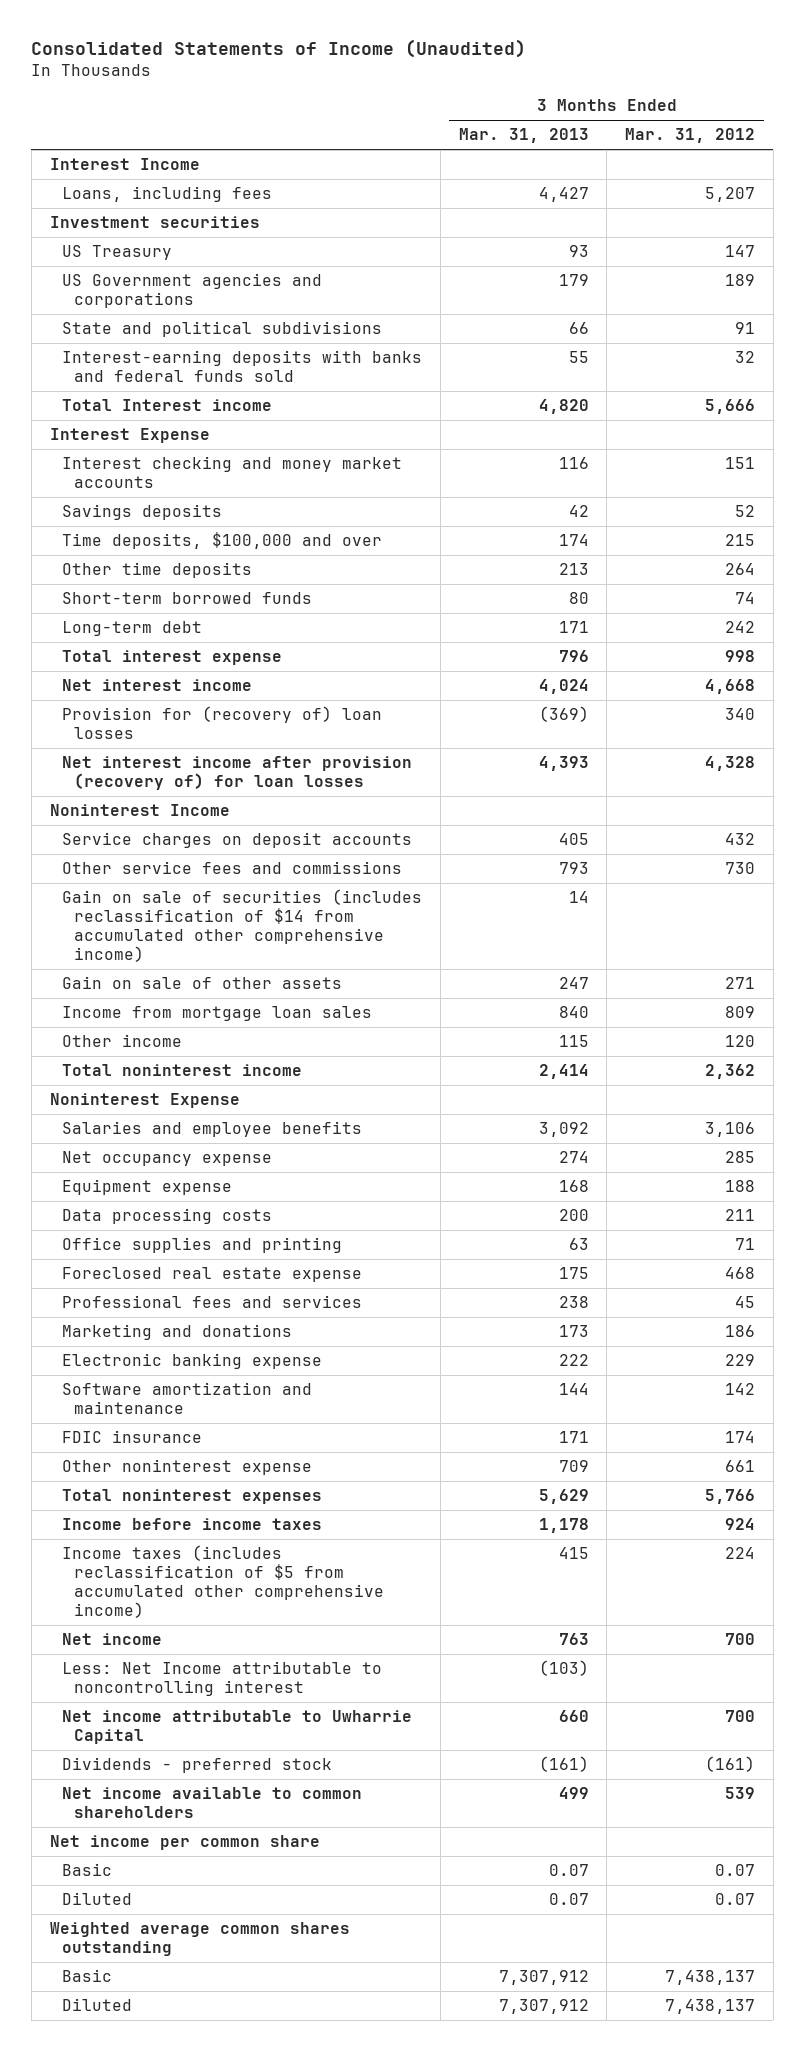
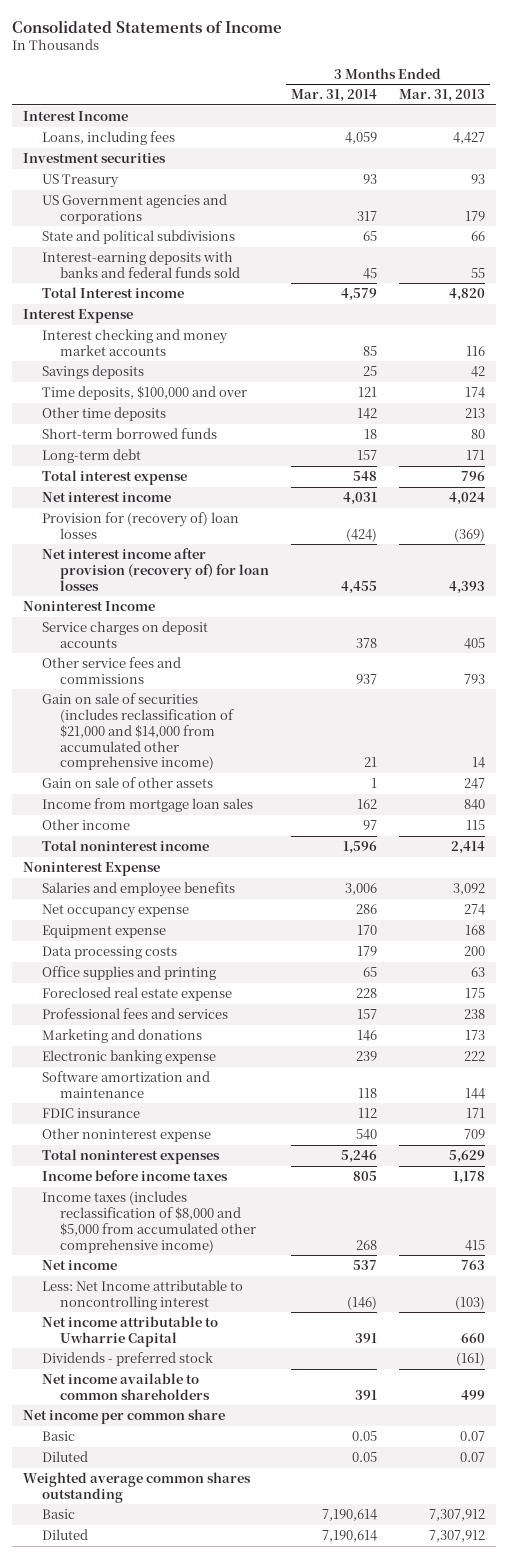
[31,39,527,59] Consolidated Statements of Income (Unaudited) -> [12,19,283,33] Consolidated Statements of Income
[625,128,756,144] Mar. 31, 2012 -> none
none -> [291,89,378,103] Mar. 31, 2014
[62,889,423,963] Gain on sale of securities (includes reclassification of $14 from accumulated other comprehensive income) -> [41,693,235,771] Gain on sale of securities (includes reclassification of $21,000 and $14,000 from accumulated other comprehensive income)
[62,1545,385,1619] Income taxes (includes reclassification of $5 from accumulated other comprehensive income) -> [41,1191,257,1253] Income taxes (includes reclassification of $8,000 and $5,000 from accumulated other comprehensive income)

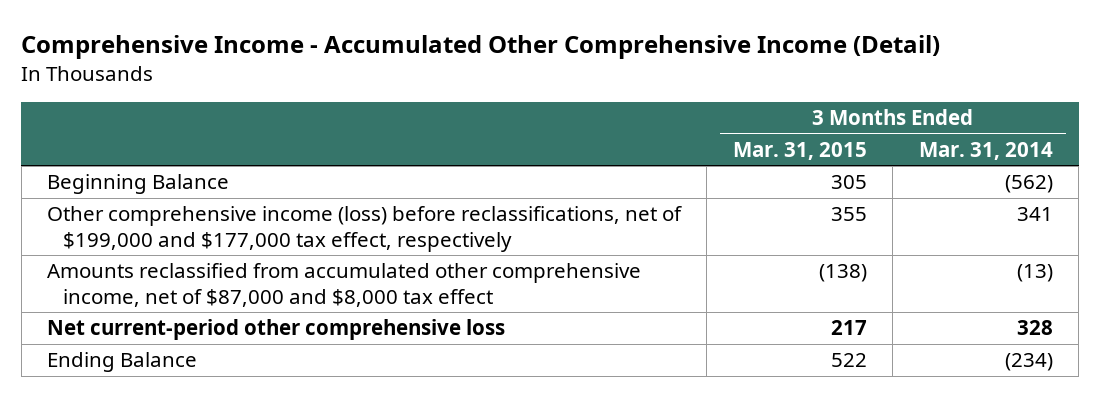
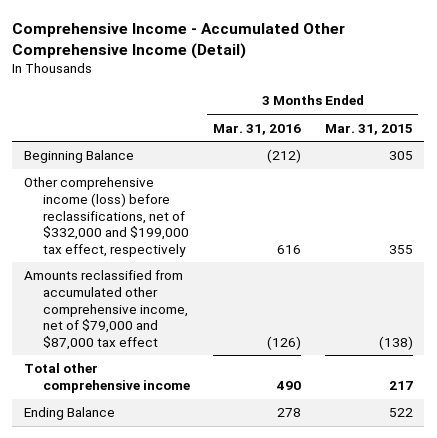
[918,141,1053,160] Mar. 31, 2014 -> none
none -> [213,123,302,135] Mar. 31, 2016
[47,206,683,252] Other comprehensive income (loss) before reclassifications, net of $199,000 and $177,000 tax effect, respectively -> [23,177,189,257] Other comprehensive income (loss) before reclassifications, net of $332,000 and $199,000 tax effect, respectively
[47,263,642,307] Amounts reclassified from accumulated other comprehensive income, net of $87,000 and $8,000 tax effect -> [23,270,188,350] Amounts reclassified from accumulated other comprehensive income, net of $79,000 and $87,000 tax effect
[47,319,506,341] Net current-period other comprehensive loss -> [23,363,190,394] Total other comprehensive income

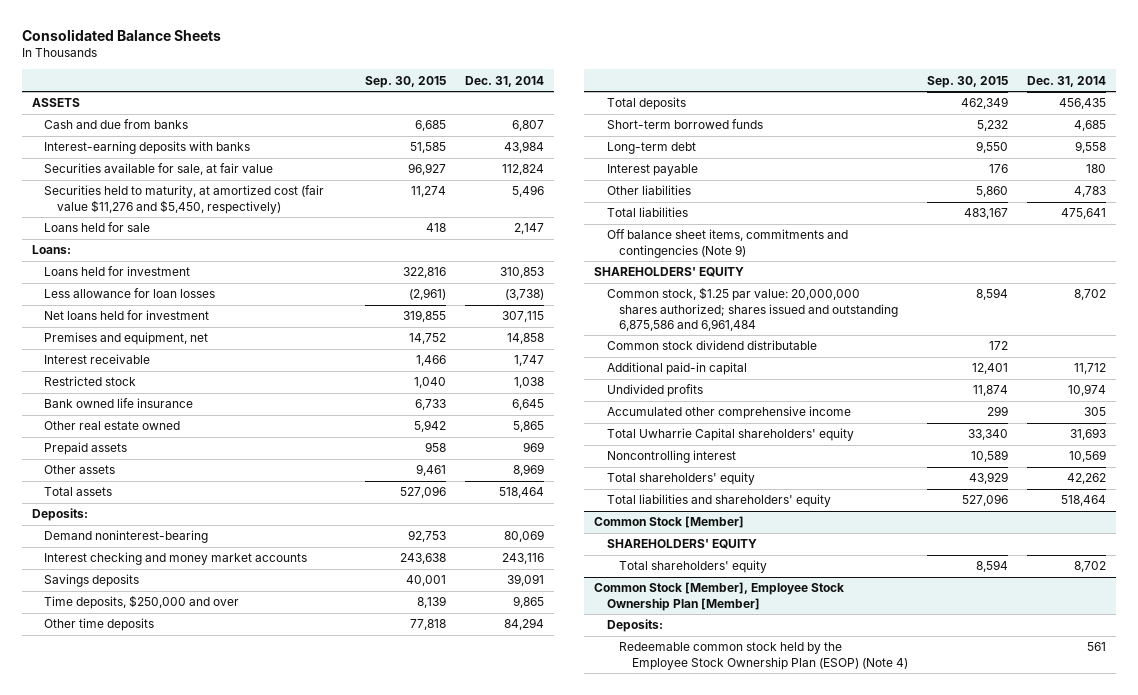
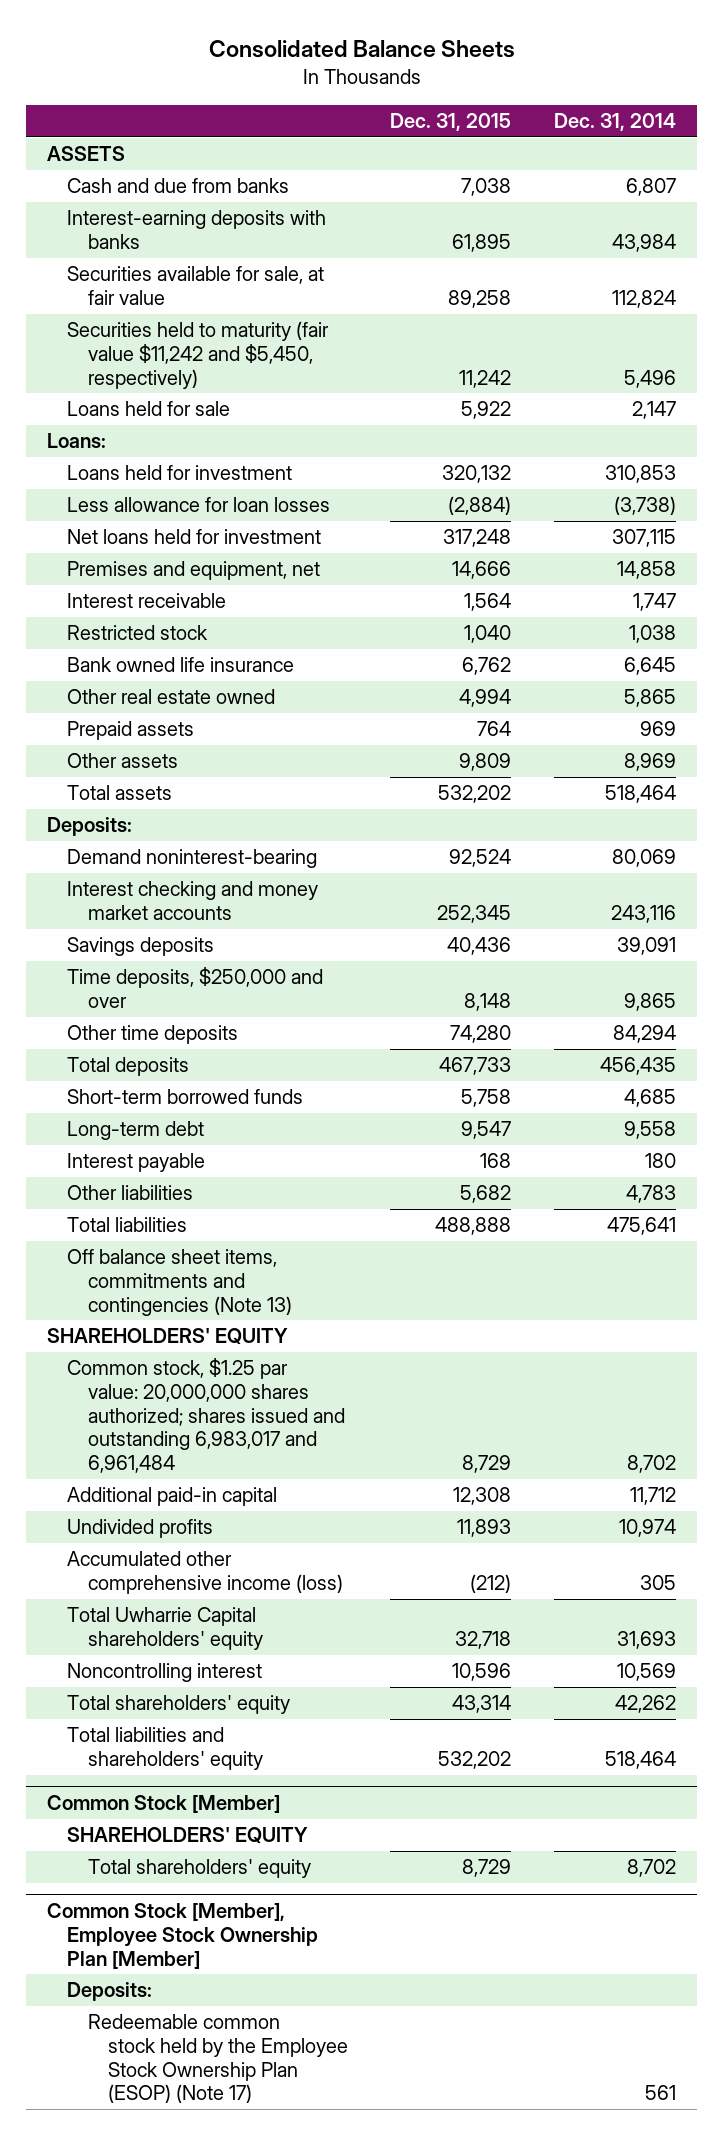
[364,75,446,88] Sep. 30, 2015 -> none
none -> [390,112,512,131] Dec. 31, 2015
[44,185,325,214] Securities held to maturity, at amortized cost (fair value $11,276 and $5,450, respectively) -> [67,321,330,389] Securities held to maturity (fair value $11,242 and $5,450, respectively)
[606,229,848,258] Off balance sheet items, commitments and contingencies (Note 9) -> [67,1249,292,1316] Off balance sheet items, commitments and contingencies (Note 13)
[606,340,817,351] Common stock dividend distributable -> none
[606,287,899,331] Common stock, $1.25 par value: 20,000,000 shares authorized; shares issued and outstanding 6,875,586 and 6,961,484 -> [67,1358,345,1473] Common stock, $1.25 par value: 20,000,000 shares authorized; shares issued and outstanding 6,983,017 and 6,961,484
[606,406,851,420] Accumulated other comprehensive income -> [67,1551,343,1595] Accumulated other comprehensive income (loss)
[619,642,908,670] Redeemable common stock held by the Employee Stock Ownership Plan (ESOP) (Note 4) -> [87,2014,348,2104] Redeemable common stock held by the Employee Stock Ownership Plan (ESOP) (Note 17)

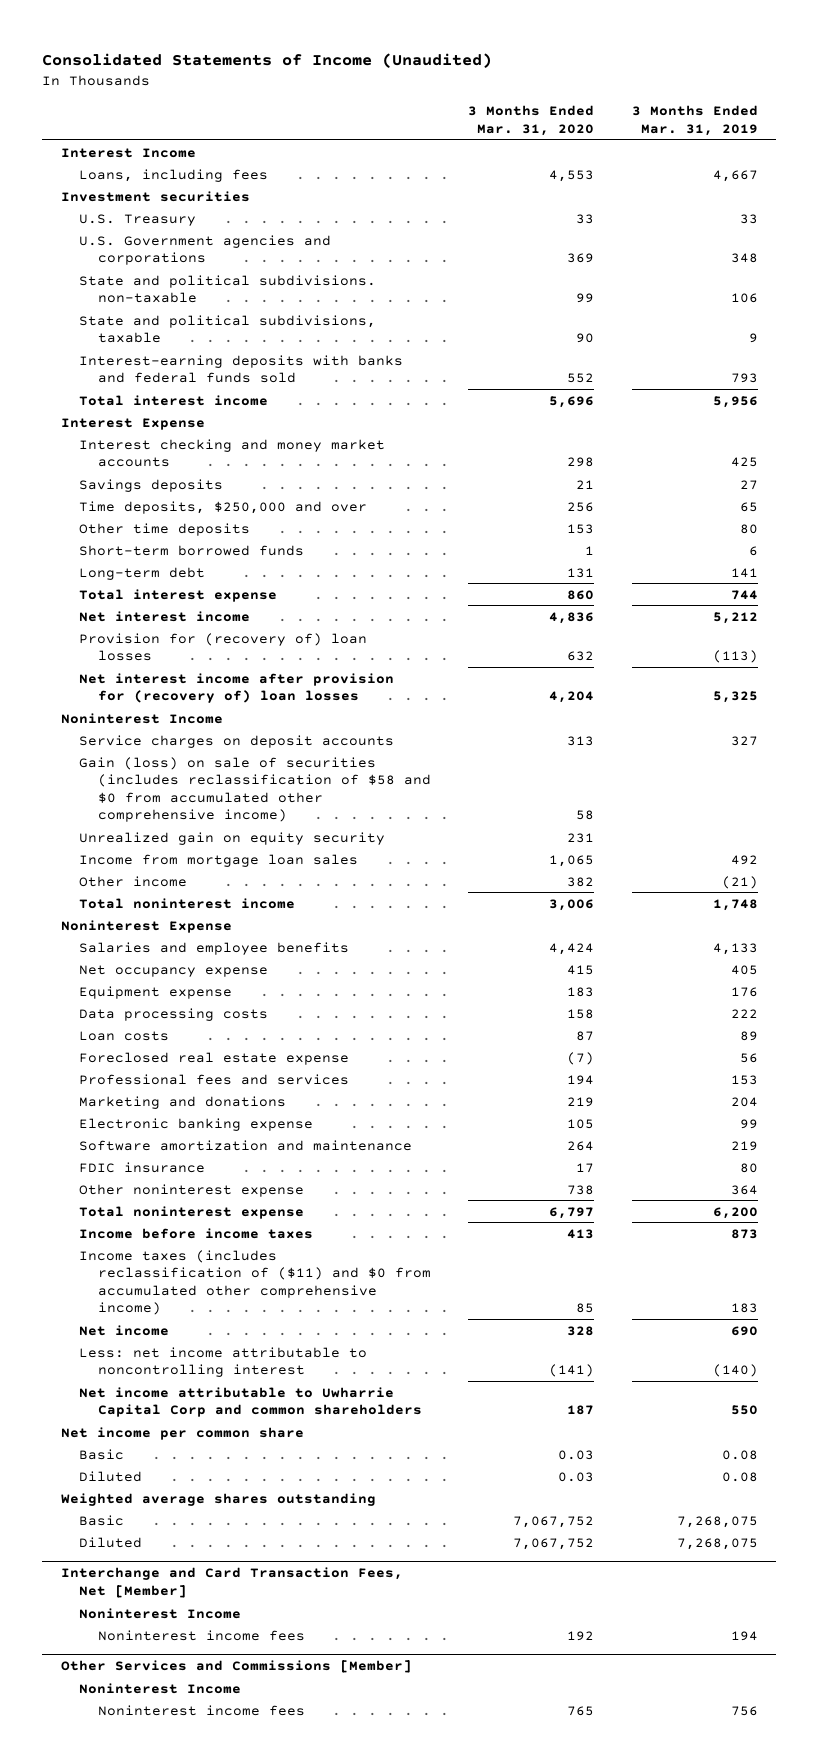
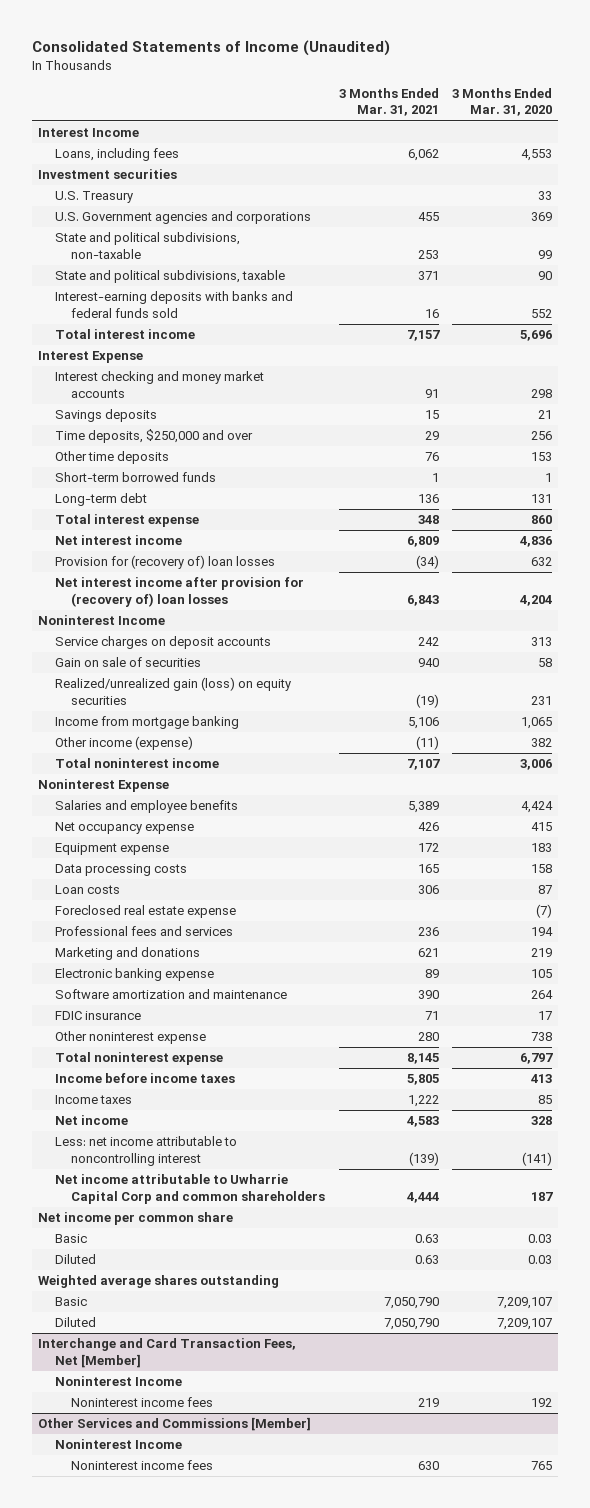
[631,105,758,137] 3 Months Ended Mar. 31, 2019 -> none
none -> [338,88,439,117] 3 Months Ended Mar. 31, 2021
[79,274,377,304] State and political subdivisions. non-taxable -> [54,232,240,259] State and political subdivisions, non-taxable
[79,756,431,823] Gain (loss) on sale of securities (includes reclassification of $58 and $0 from accumulated other comprehensive income) -> none
none -> [54,657,201,668] Gain on sale of securities
[79,831,386,845] Unrealized gain on equity security -> [54,677,291,705] Realized/unrealized gain (loss) on equity securities
[79,853,359,867] Income from mortgage loan sales -> [54,716,239,730] Income from mortgage banking
[79,875,188,887] Other income -> [54,736,193,751] Other income (expense)
[79,1249,431,1316] Income taxes (includes reclassification of ($11) and $0 from accumulated other comprehensive income) -> [54,1095,132,1105] Income taxes
[513,1515,595,1528] 7,067,752 -> [496,1297,552,1310] 7,209,107
[513,1537,595,1550] 7,067,752 -> [496,1318,552,1331] 7,209,107

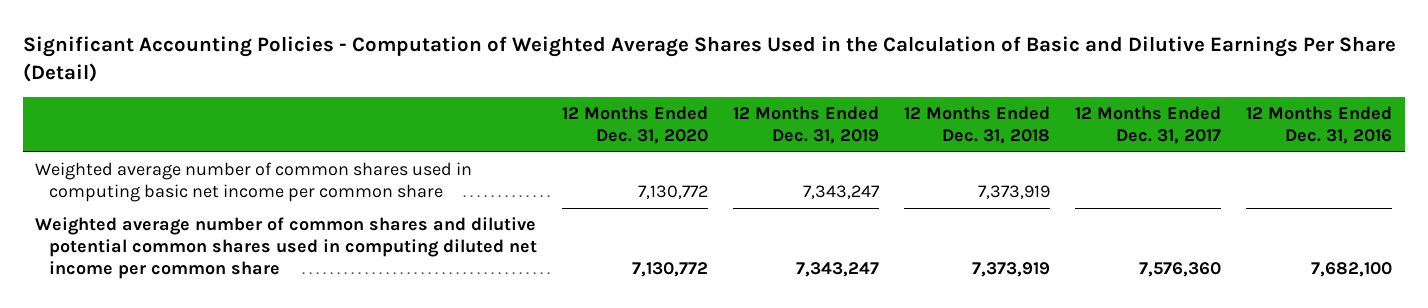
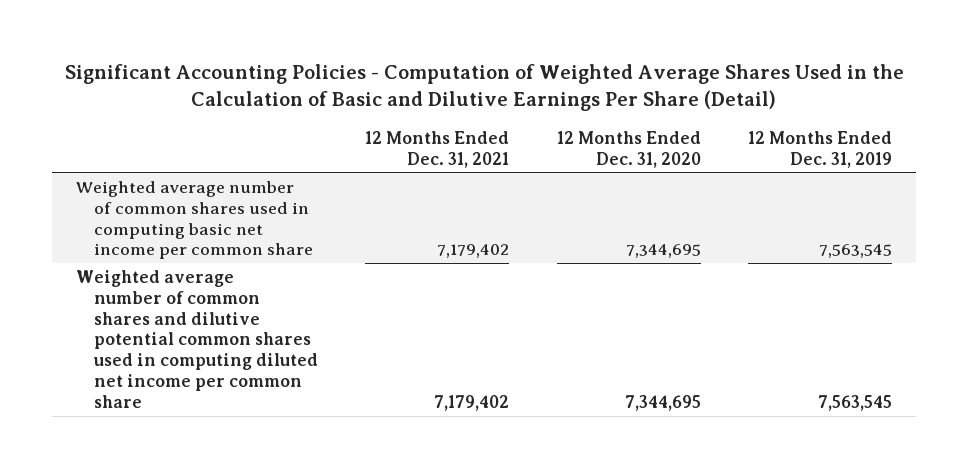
[904,105,1051,144] 12 Months Ended Dec. 31, 2018 -> none
[1075,105,1222,144] 12 Months Ended Dec. 31, 2017 -> none
[1246,105,1393,144] 12 Months Ended Dec. 31, 2016 -> none
none -> [365,130,510,168] 12 Months Ended Dec. 31, 2021
[638,185,709,200] 7,130,772 -> [625,244,701,259] 7,344,695
[803,185,881,200] 7,343,247 -> [818,244,892,259] 7,563,545
[632,261,709,277] 7,130,772 -> [624,394,701,411] 7,344,695
[796,261,880,277] 7,343,247 -> [817,394,892,411] 7,563,545

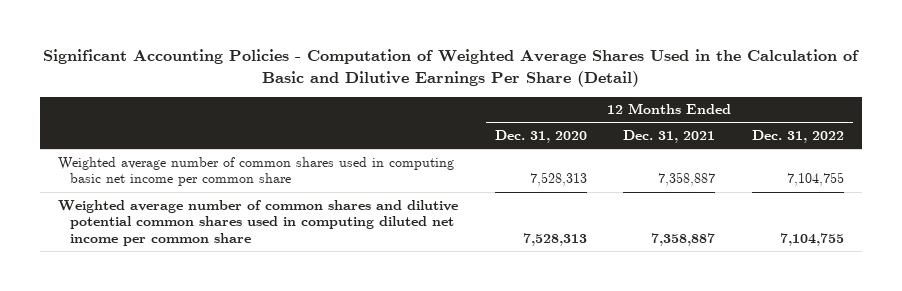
[747,130,892,168] 12 Months Ended Dec. 31, 2019 -> none
none -> [752,130,845,144] Dec. 31, 2022
[437,244,510,259] 7,179,402 -> [658,172,716,187] 7,358,887
[625,244,701,259] 7,344,695 -> [529,172,587,187] 7,528,313
[434,394,510,411] 7,179,402 -> [651,232,716,246] 7,358,887
[624,394,701,411] 7,344,695 -> [522,232,587,246] 7,528,313

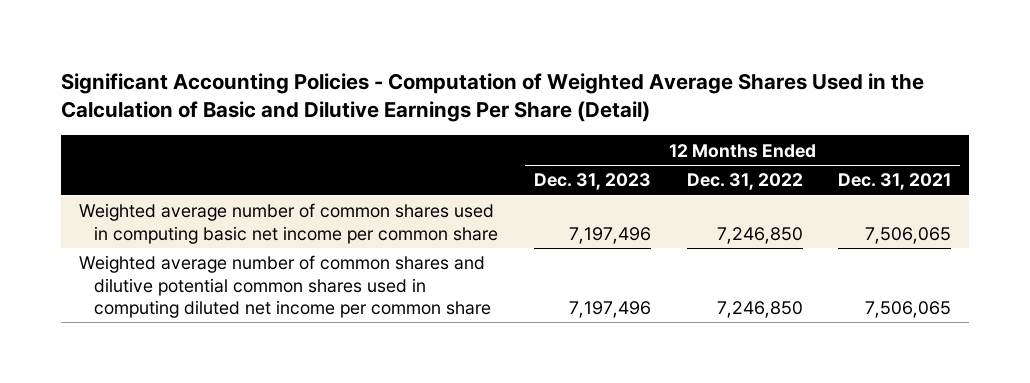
[494,130,587,144] Dec. 31, 2020 -> none
none -> [533,173,651,191] Dec. 31, 2023
[658,172,716,187] 7,358,887 -> [865,226,952,244] 7,506,065
[787,172,845,187] 7,104,755 -> [716,226,803,244] 7,246,850
[651,232,716,246] 7,358,887 -> [865,300,952,318] 7,506,065
[780,232,845,246] 7,104,755 -> [716,300,803,318] 7,246,850

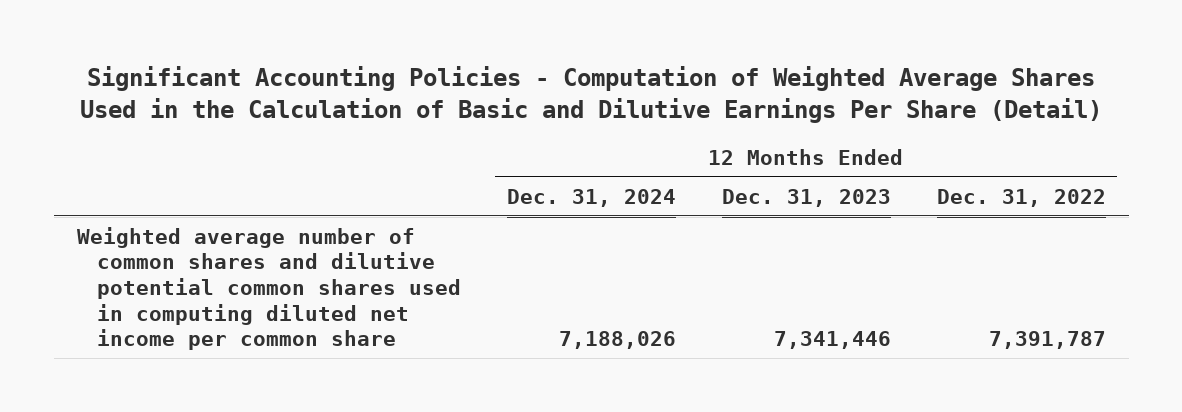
[838,173,952,191] Dec. 31, 2021 -> none
none -> [506,188,676,207] Dec. 31, 2024
[78,203,499,244] Weighted average number of common shares used in computing basic net income per common share -> none
[568,300,651,318] 7,197,496 -> [773,331,891,350] 7,341,446
[716,300,803,318] 7,246,850 -> [988,331,1106,350] 7,391,787

